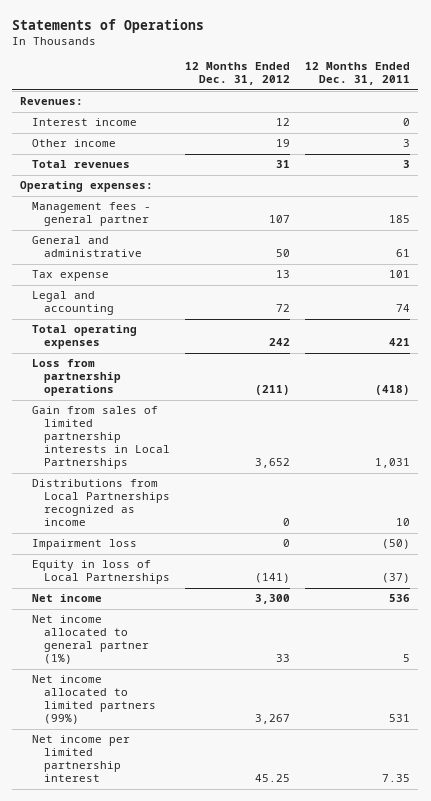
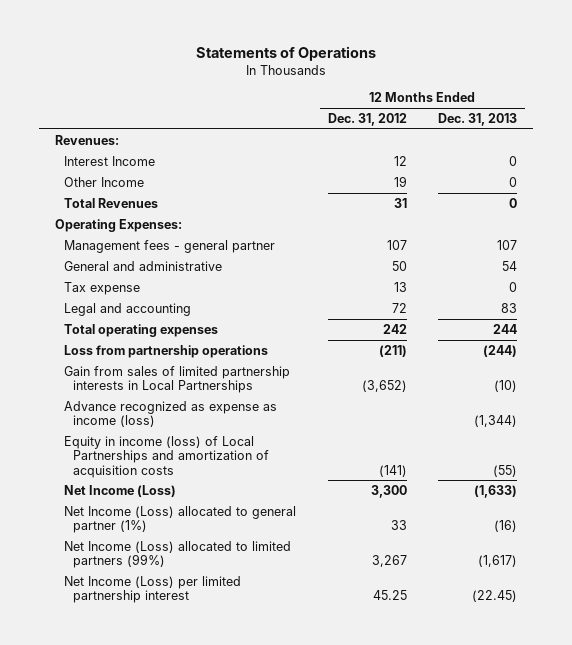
[305,62,411,86] 12 Months Ended Dec. 31, 2011 -> none
none -> [438,113,518,127] Dec. 31, 2013
[31,118,137,127] Interest income -> [63,155,155,166] Interest Income
[31,139,116,148] Other income -> [63,176,144,187] Other Income
[31,160,130,169] Total revenues -> [63,197,158,208] Total Revenues
[20,181,154,193] Operating expenses: -> [54,218,182,232] Operating Expenses:
[31,479,170,527] Distributions from Local Partnerships recognized as income -> none
[31,539,137,551] Impairment loss -> none
[255,458,291,469] 3,652 -> [361,380,407,393] (3,652)
none -> [63,400,277,428] Advance recognized as expense as income (loss)
[31,560,170,585] Equity in loss of Local Partnerships -> [63,435,269,478] Equity in income (loss) of Local Partnerships and amortization of acquisition costs
[31,594,102,603] Net income -> [63,484,176,497] Net Income (Loss)
[31,615,149,665] Net income allocated to general partner (1%) -> [63,505,296,534] Net Income (Loss) allocated to general partner (1%)
[31,675,156,725] Net income allocated to limited partners (99%) -> [63,540,291,569] Net Income (Loss) allocated to limited partners (99%)
[31,735,130,783] Net income per limited partnership interest -> [63,575,241,604] Net Income (Loss) per limited partnership interest

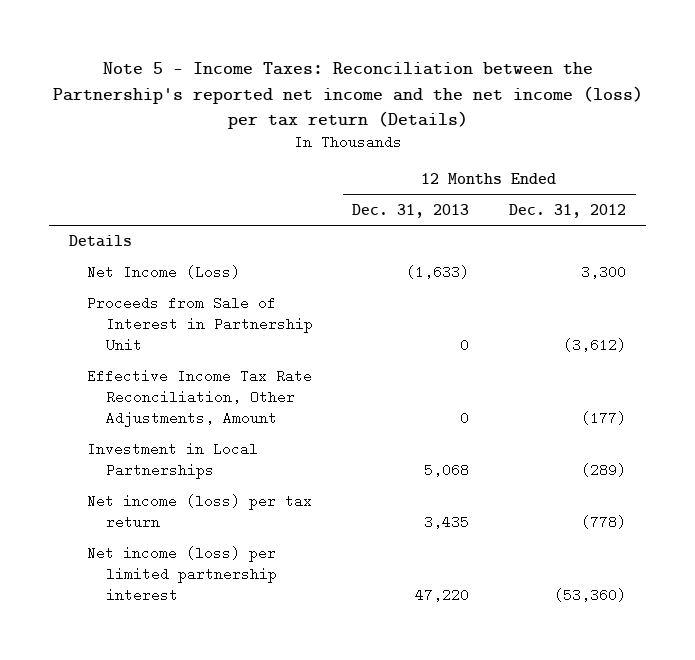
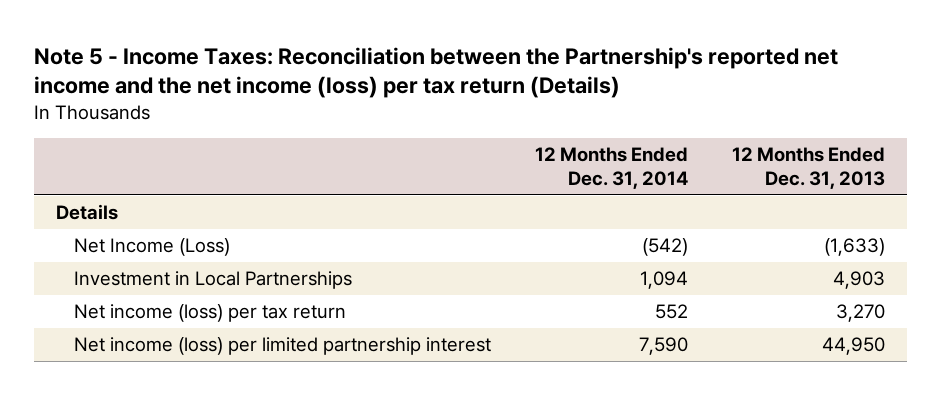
[509,203,627,218] Dec. 31, 2012 -> none
none -> [535,147,689,189] 12 Months Ended Dec. 31, 2014
[87,296,313,353] Proceeds from Sale of Interest in Partnership Unit -> none
[87,369,313,428] Effective Income Tax Rate Reconciliation, Other Adjustments, Amount -> none
[424,463,470,478] 5,068 -> [833,271,886,290] 4,903
[424,515,470,530] 3,435 -> [836,304,886,323] 3,270
[415,588,470,603] 47,220 -> [822,337,886,356] 44,950

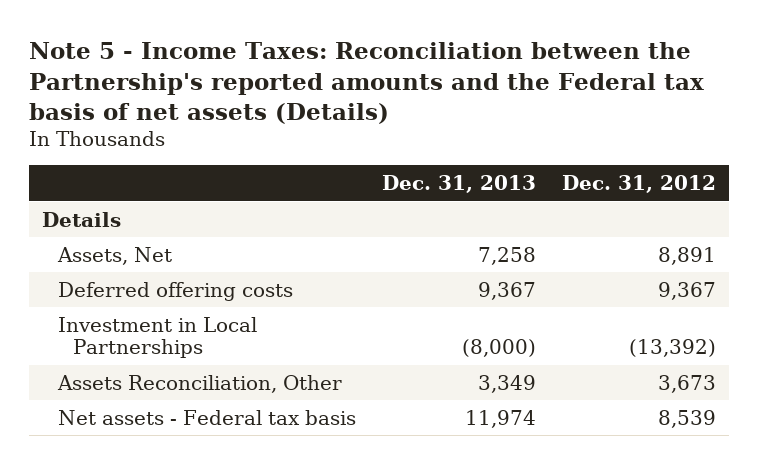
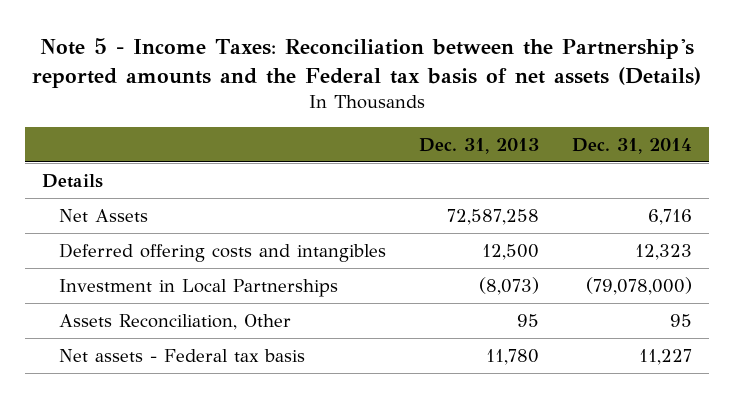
[562,175,717,194] Dec. 31, 2012 -> none
none -> [572,137,693,154] Dec. 31, 2014
[56,246,172,265] Assets, Net -> [58,209,148,223] Net Assets
[478,246,537,265] 7,258 -> [447,209,540,226] 72,587,258
[57,281,293,301] Deferred offering costs -> [58,243,386,263] Deferred offering costs and intangibles
[478,281,537,300] 9,367 -> [482,244,540,261] 12,500
[462,339,537,358] (8,000) -> [479,277,540,296] (8,073)
[478,374,537,393] 3,349 -> [517,314,540,328] 95
[465,409,537,428] 11,974 -> [486,349,540,366] 11,780

